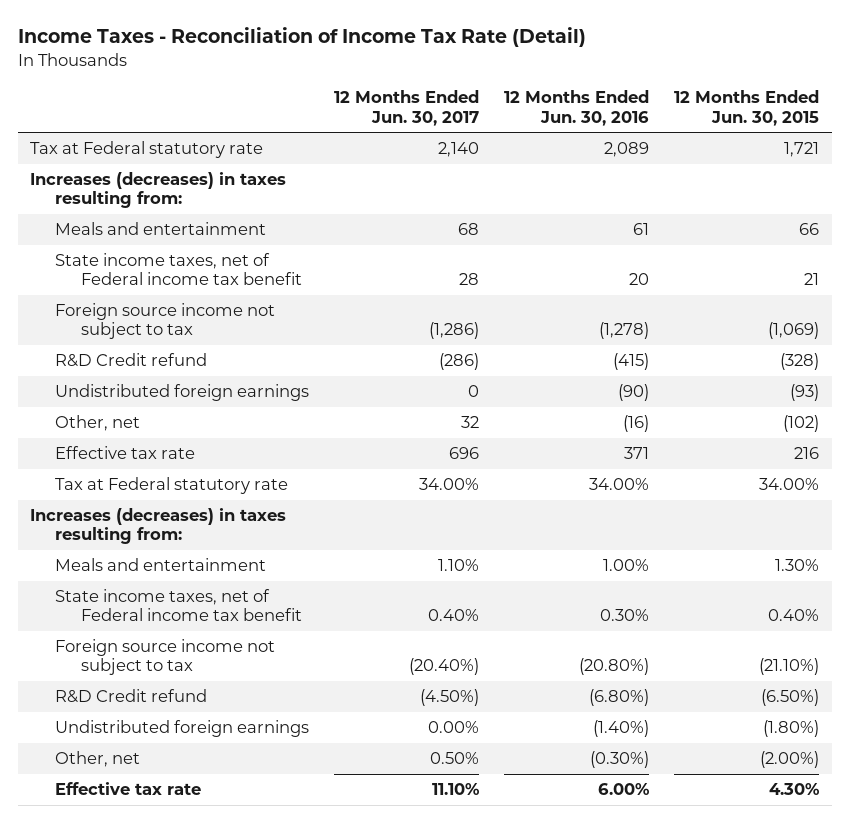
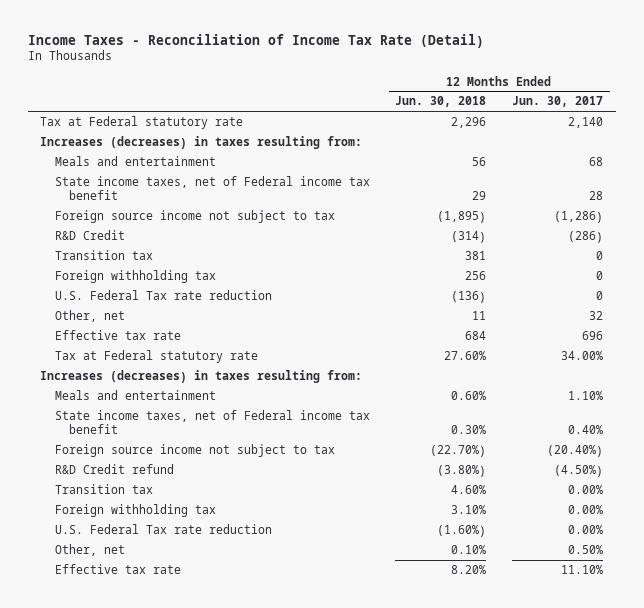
[504,90,650,126] 12 Months Ended Jun. 30, 2016 -> none
[674,90,820,126] 12 Months Ended Jun. 30, 2015 -> none
none -> [395,96,487,108] Jun. 30, 2018
[55,384,310,402] Undistributed foreign earnings -> none
[55,353,208,368] R&D Credit refund -> [54,229,125,240] R&D Credit
none -> [54,249,153,260] Transition tax
none -> [54,269,216,283] Foreign withholding tax
none -> [54,289,272,300] U.S. Federal Tax rate reduction
[55,720,310,738] Undistributed foreign earnings -> none
none -> [54,483,153,494] Transition tax
none -> [54,503,216,517] Foreign withholding tax
none -> [54,523,272,534] U.S. Federal Tax rate reduction

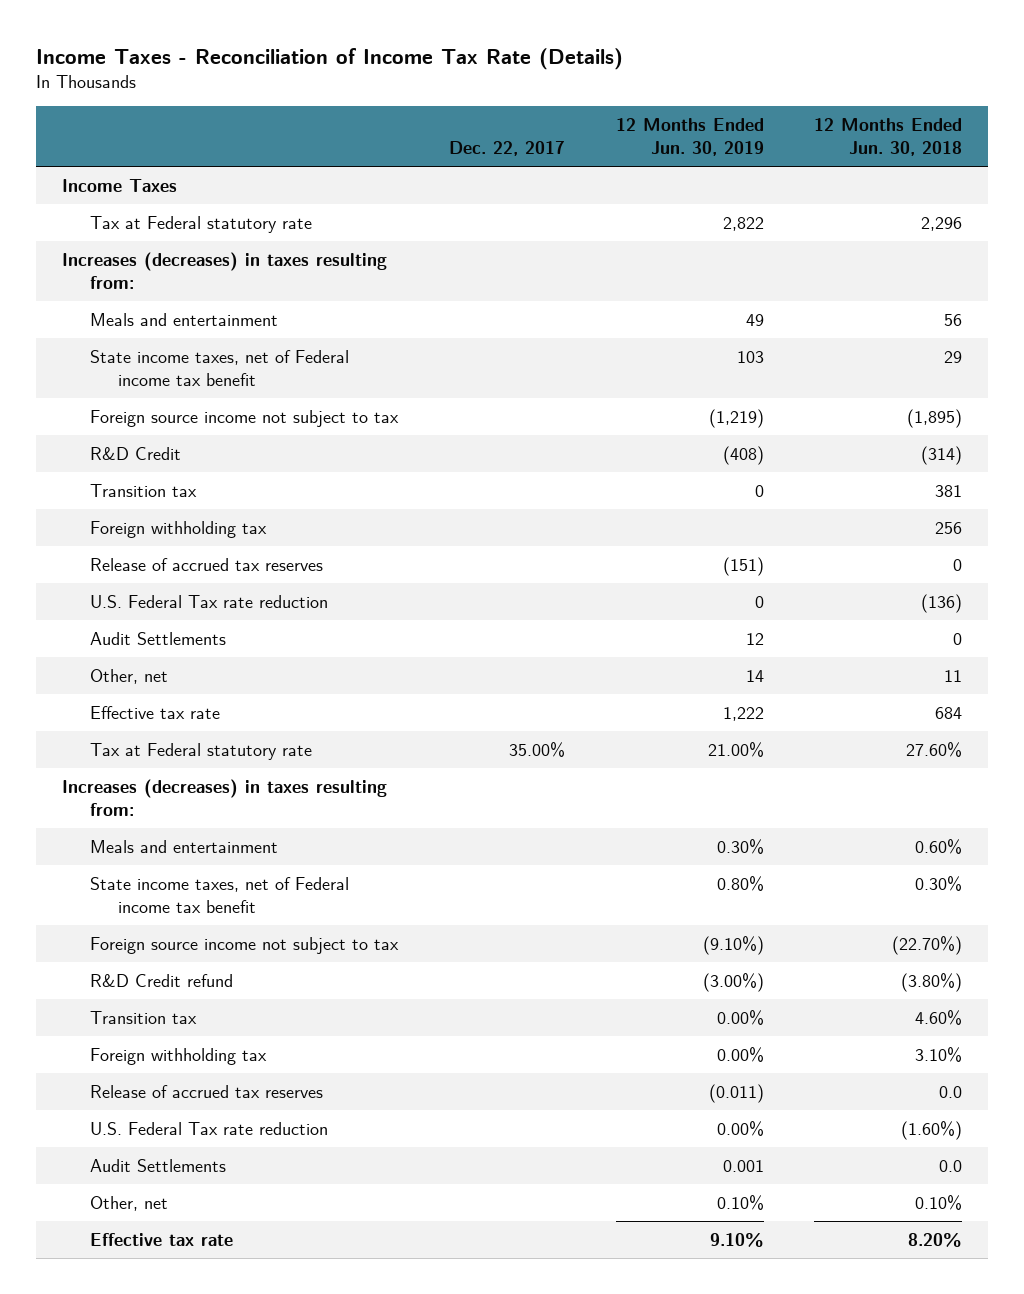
[27,34,484,49] Income Taxes - Reconciliation of Income Tax Rate (Detail) -> [36,48,624,71] Income Taxes - Reconciliation of Income Tax Rate (Details)
[512,96,604,108] Jun. 30, 2017 -> none
none -> [448,140,565,156] Dec. 22, 2017
none -> [615,118,764,156] 12 Months Ended Jun. 30, 2019
none -> [61,178,177,192] Income Taxes
none -> [90,557,324,571] Release of accrued tax reserves
none -> [90,631,227,645] Audit Settlements
none -> [90,1084,324,1098] Release of accrued tax reserves
none -> [90,1158,227,1172] Audit Settlements

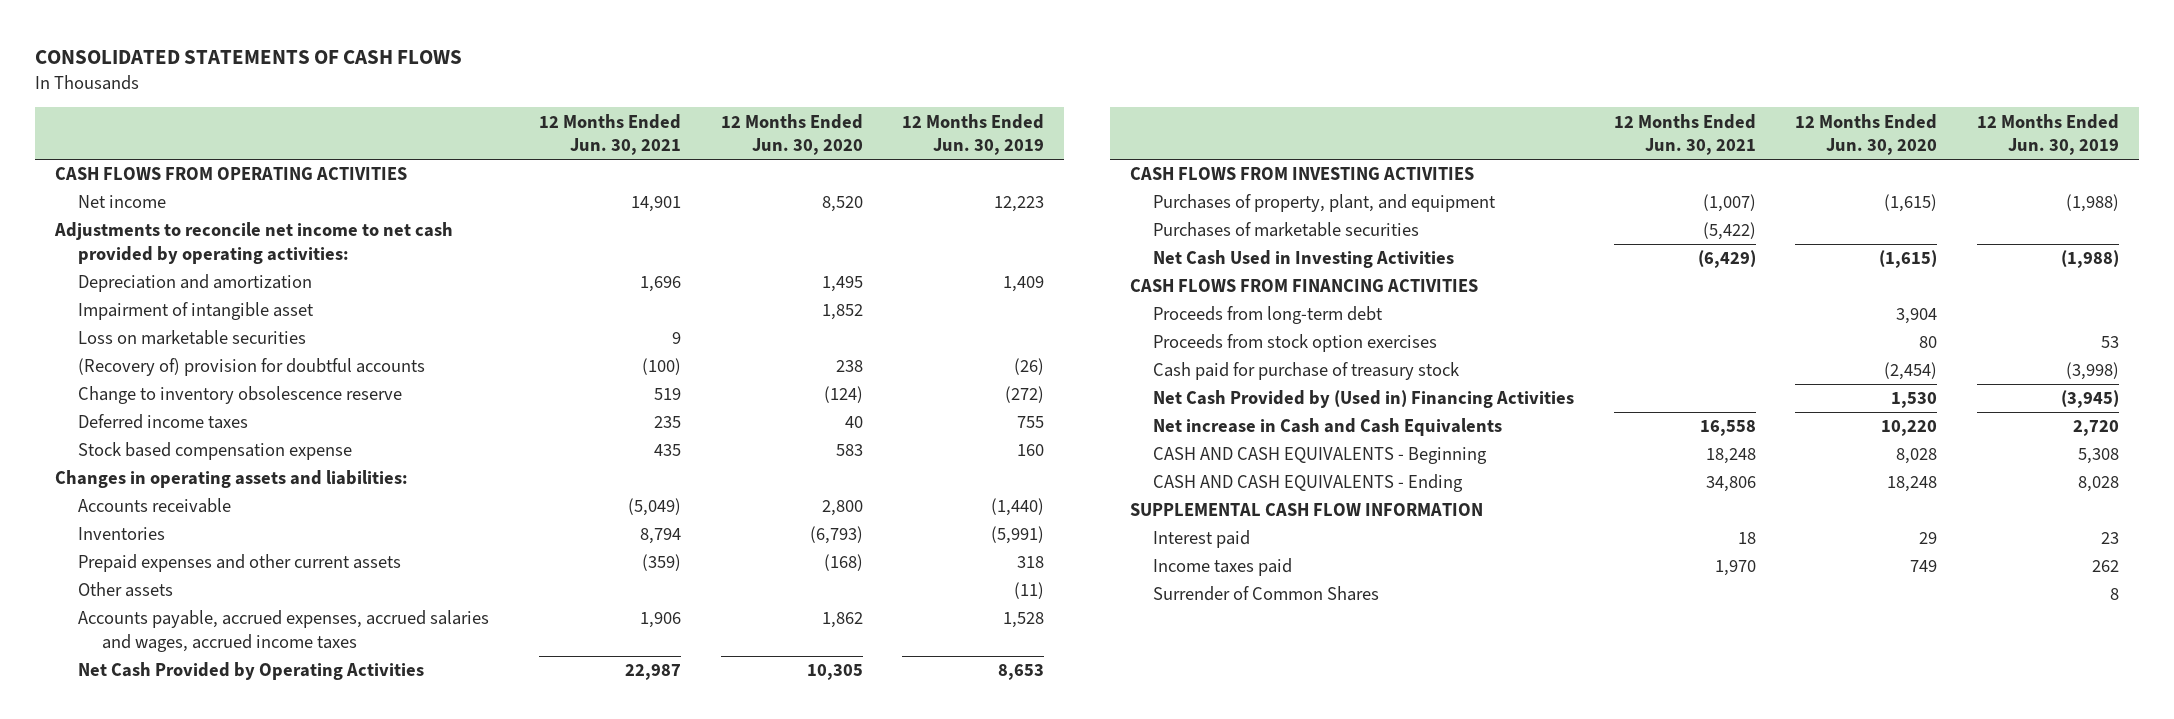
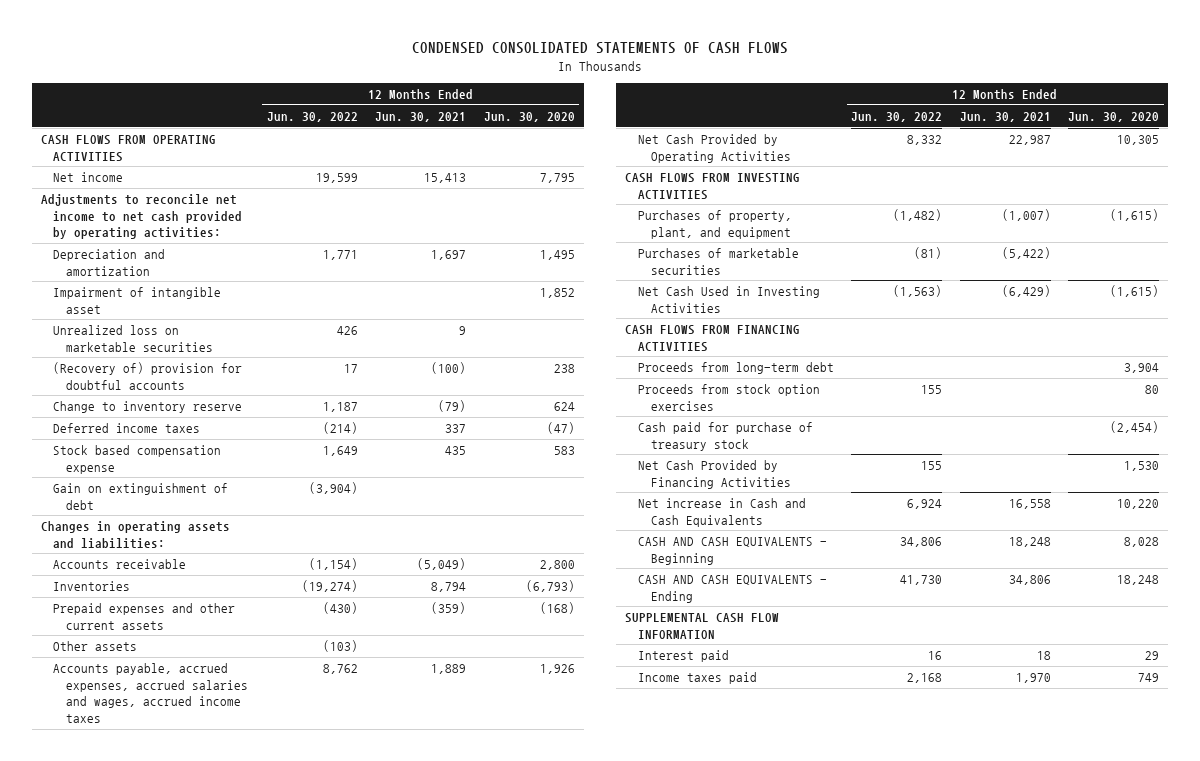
[35,50,463,65] CONSOLIDATED STATEMENTS OF CASH FLOWS -> [411,42,788,55] CONDENSED CONSOLIDATED STATEMENTS OF CASH FLOWS
[902,113,1045,156] 12 Months Ended Jun. 30, 2019 -> none
none -> [266,111,358,122] Jun. 30, 2022
[631,196,682,213] 14,901 -> [424,173,467,184] 15,413
[821,196,863,213] 8,520 -> [539,173,575,184] 7,795
[640,276,682,293] 1,696 -> [431,250,467,261] 1,697
[78,330,307,346] Loss on marketable securities -> [53,325,213,352] Unrealized loss on marketable securities
[78,386,403,405] Change to inventory obsolescence reserve -> [53,401,243,414] Change to inventory reserve
[654,388,682,401] 519 -> [438,400,467,413] (79)
[823,386,863,404] (124) -> [553,402,575,412] 624
[654,416,682,429] 235 -> [445,424,467,434] 337
[844,416,863,429] 40 -> [546,422,575,435] (47)
none -> [53,483,229,510] Gain on extinguishment of debt
[640,612,682,629] 1,906 -> [431,664,467,675] 1,889
[821,612,863,629] 1,862 -> [539,664,575,675] 1,926
[1153,390,1575,409] Net Cash Provided by (Used in) Financing Activities -> [637,460,791,489] Net Cash Provided by Financing Activities
[1153,586,1380,602] Surrender of Common Shares -> none

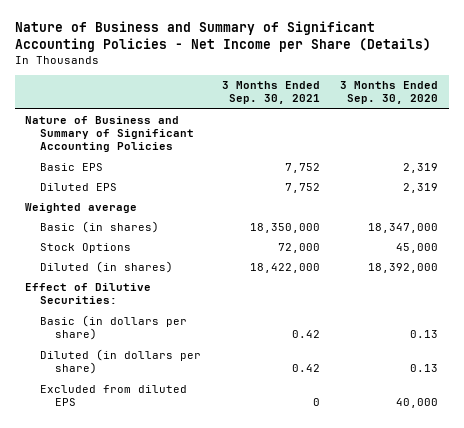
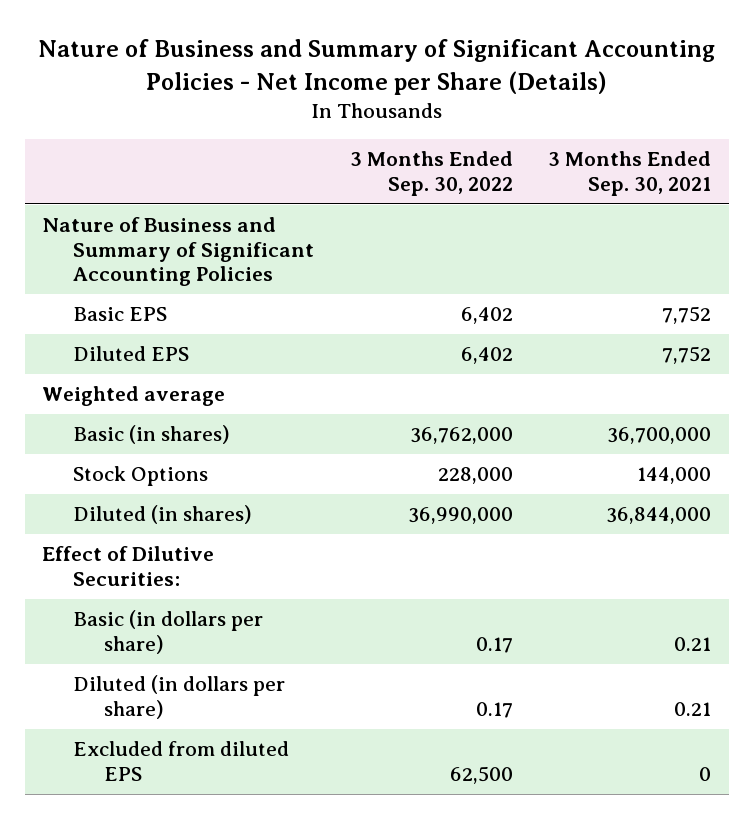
[340,81,439,105] 3 Months Ended Sep. 30, 2020 -> none
none -> [349,151,513,196] 3 Months Ended Sep. 30, 2022
[249,223,320,234] 18,350,000 -> [607,427,712,445] 36,700,000
[277,243,320,254] 72,000 -> [637,467,712,485] 144,000
[249,263,320,274] 18,422,000 -> [606,507,712,525] 36,844,000
[291,330,320,339] 0.42 -> [674,636,712,651] 0.21
[291,364,320,373] 0.42 -> [674,701,712,716] 0.21

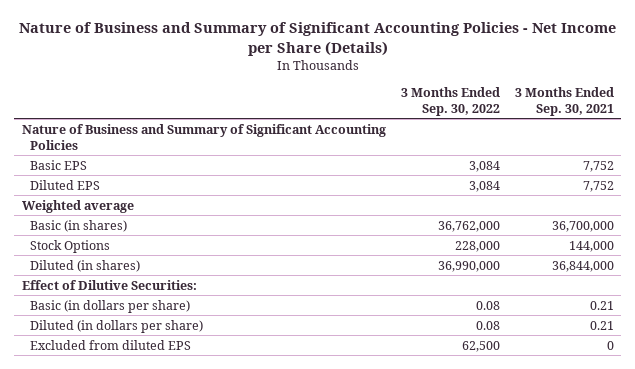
[460,307,513,325] 6,402 -> [468,160,500,172] 3,084
[460,347,513,365] 6,402 -> [468,180,500,192] 3,084
[475,636,513,653] 0.17 -> [475,300,500,310] 0.08
[475,701,513,718] 0.17 -> [475,320,500,330] 0.08

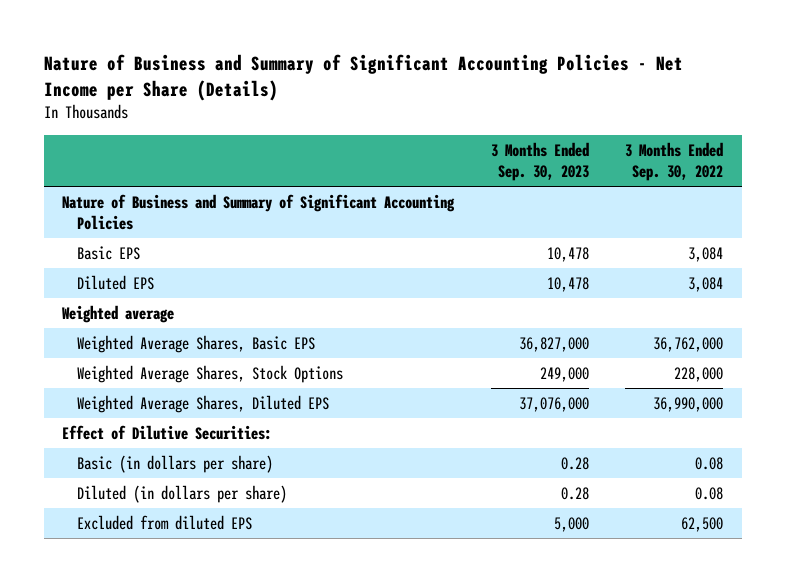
[514,86,614,116] 3 Months Ended Sep. 30, 2021 -> none
none -> [490,141,589,182] 3 Months Ended Sep. 30, 2023
[30,219,128,232] Basic (in shares) -> [76,334,315,353] Weighted Average Shares, Basic EPS
[30,239,111,253] Stock Options -> [76,364,343,383] Weighted Average Shares, Stock Options
[30,259,141,272] Diluted (in shares) -> [76,394,329,413] Weighted Average Shares, Diluted EPS

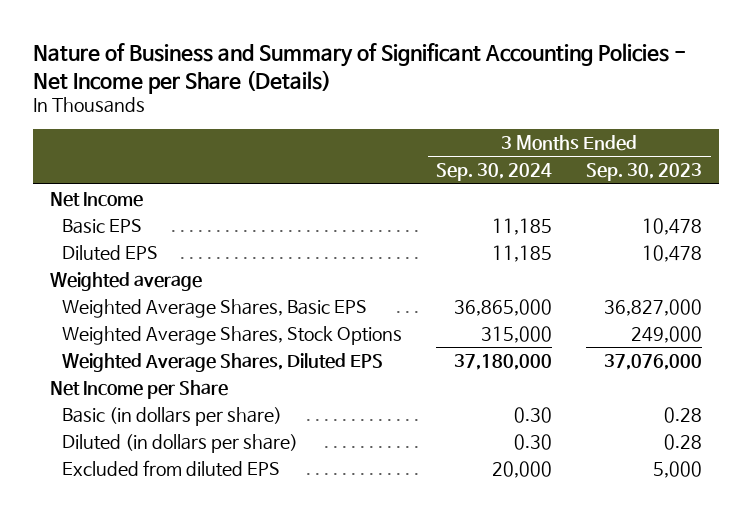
[625,141,724,182] 3 Months Ended Sep. 30, 2022 -> none
none -> [436,163,553,182] Sep. 30, 2024
[62,193,456,230] Nature of Business and Summary of Significant Accounting Policies -> none
none -> [49,191,143,207] Net Income
[62,424,273,440] Effect of Dilutive Securities: -> [49,379,228,399] Net Income per Share

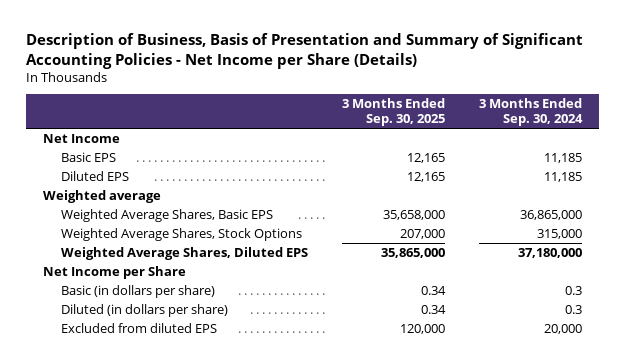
[32,43,686,94] Nature of Business and Summary of Significant Accounting Policies - Net Income per Share (Details) -> [25,33,583,69] Description of Business, Basis of Presentation and Summary of Significant Accounting Policies - Net Income per Share (Details)
[586,163,703,182] Sep. 30, 2023 -> none
none -> [342,98,446,126] 3 Months Ended Sep. 30, 2025
[514,406,553,423] 0.30 -> [565,286,583,296] 0.3
[514,433,553,450] 0.30 -> [565,305,583,315] 0.3

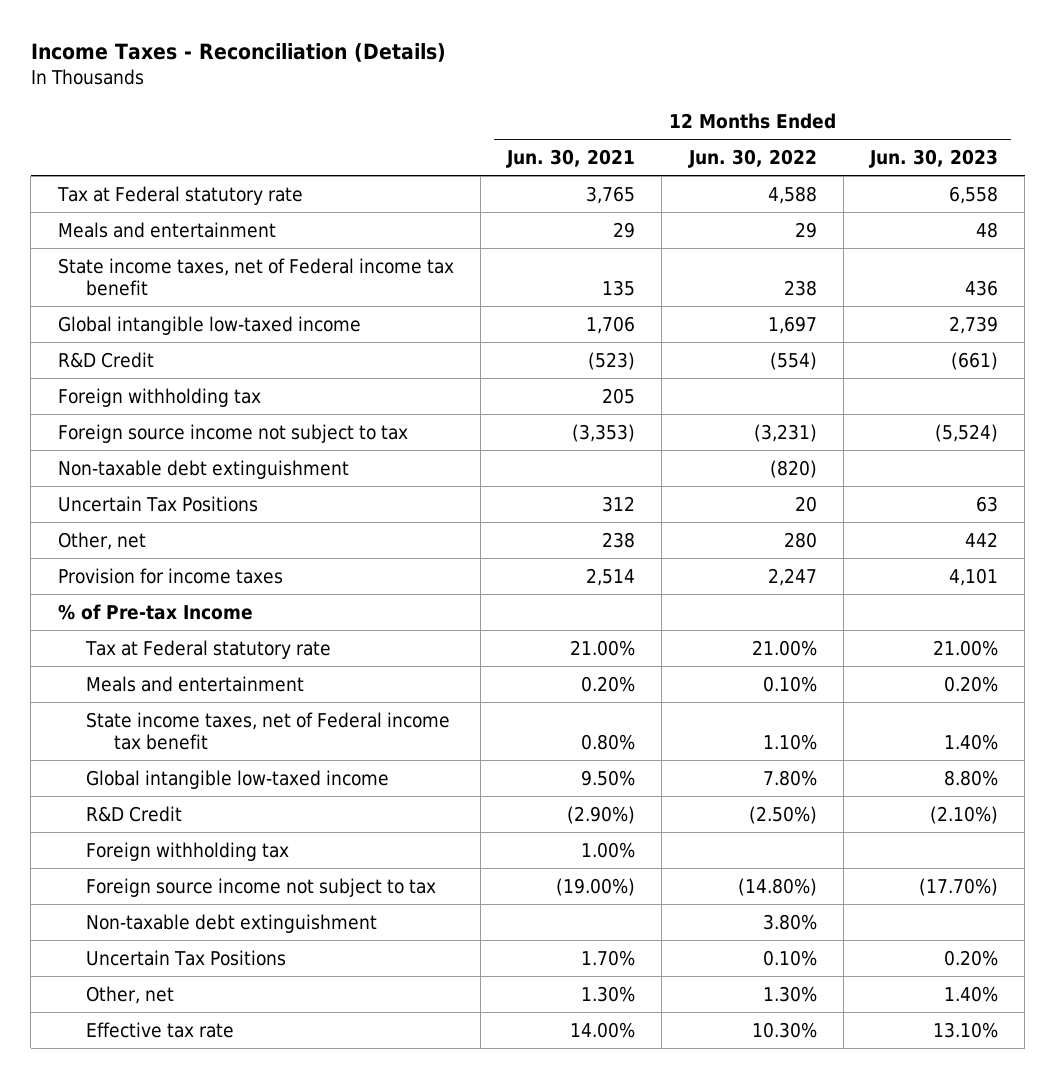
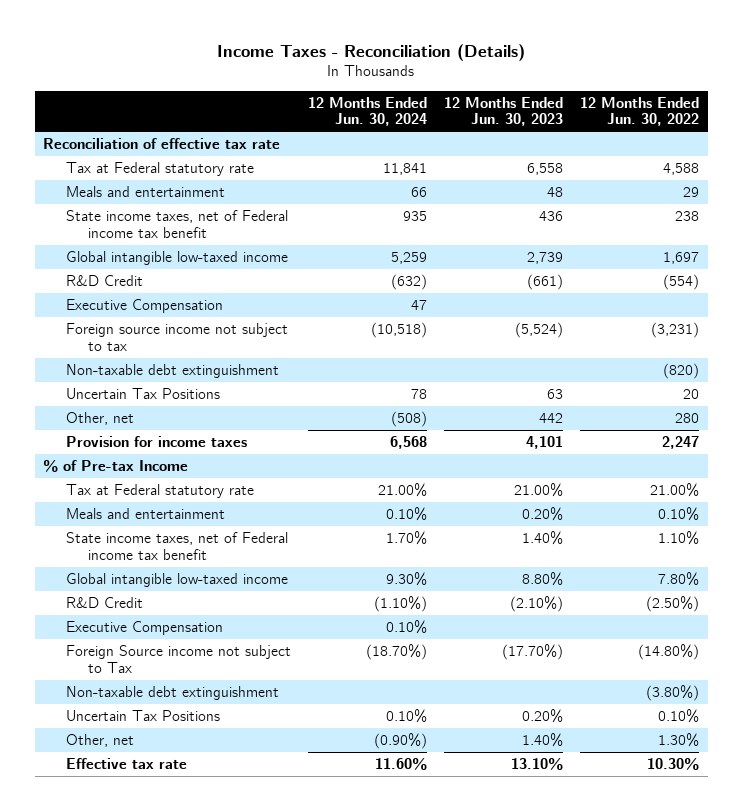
[506,148,636,168] Jun. 30, 2021 -> none
none -> [307,96,427,127] 12 Months Ended Jun. 30, 2024
none -> [43,137,281,149] Reconciliation of effective tax rate
[57,387,261,407] Foreign withholding tax -> none
none -> [65,298,223,313] Executive Compensation
[85,841,289,861] Foreign withholding tax -> none
none -> [65,620,223,635] Executive Compensation
[85,877,436,897] Foreign source income not subject to tax -> [65,644,291,673] Foreign Source income not subject to Tax
[762,913,817,930] 3.80% -> [646,684,700,701] (3.80%)

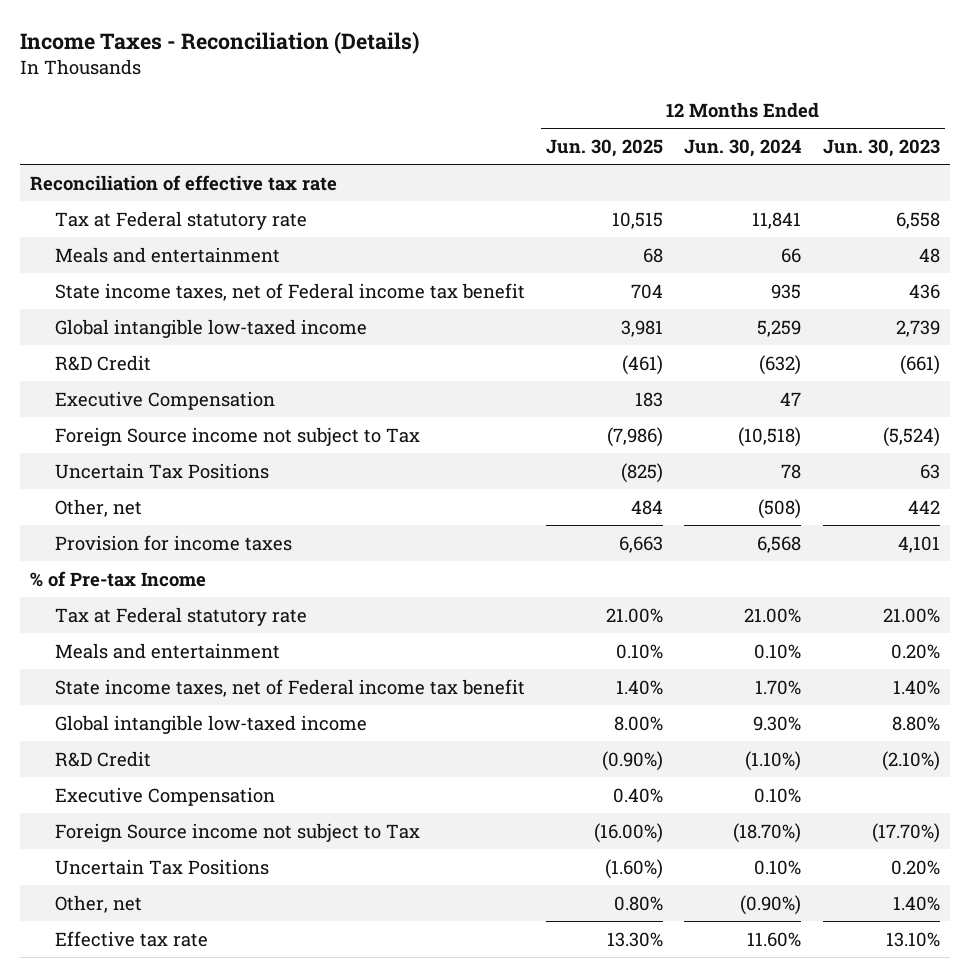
[580,96,700,127] 12 Months Ended Jun. 30, 2022 -> none
none -> [546,138,664,157] Jun. 30, 2025
[65,363,279,378] Non-taxable debt extinguishment -> none
[65,322,288,351] Foreign source income not subject to tax -> [55,426,421,446] Foreign Source income not subject to Tax
[65,685,279,700] Non-taxable debt extinguishment -> none

